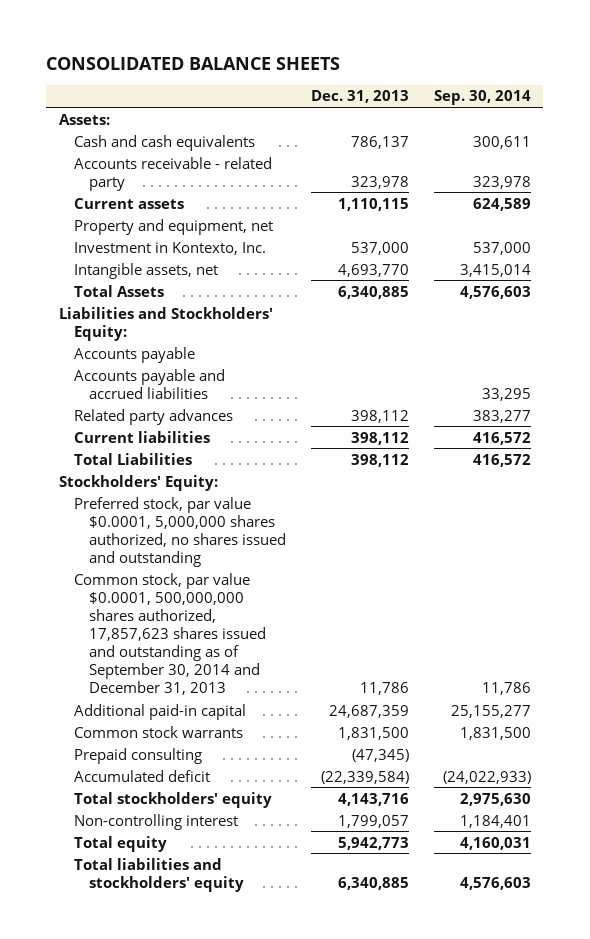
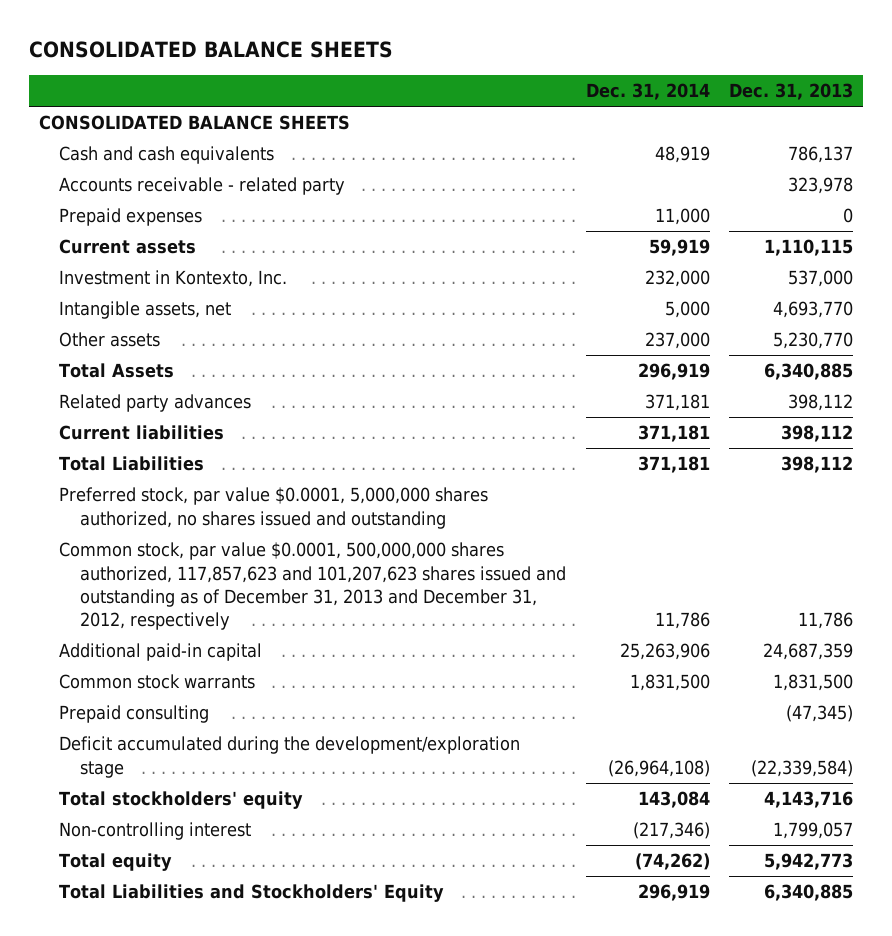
[433,90,531,106] Sep. 30, 2014 -> none
none -> [585,83,710,101] Dec. 31, 2014
[58,113,110,125] Assets: -> none
none -> [38,115,350,131] CONSOLIDATED BALANCE SHEETS
none -> [59,208,203,227] Prepaid expenses
[73,218,273,235] Property and equipment, net -> none
none -> [59,332,161,348] Other assets
[58,306,273,341] Liabilities and Stockholders' Equity: -> none
[73,346,195,363] Accounts payable -> none
[73,368,225,399] Accounts payable and accrued liabilities -> none
[58,474,218,491] Stockholders' Equity: -> none
[73,572,266,695] Common stock, par value $0.0001, 500,000,000 shares authorized, 17,857,623 shares issued and outstanding as of September 30, 2014 and December 31, 2013 -> [59,542,567,631] Common stock, par value $0.0001, 500,000,000 shares authorized, 117,857,623 and 101,207,623 shares issued and outstanding as of December 31, 2013 and December 31, 2012, respectively
[73,769,210,782] Accumulated deficit -> [59,736,521,778] Deficit accumulated during the development/exploration stage
[73,857,244,892] Total liabilities and stockholders' equity -> [59,884,445,903] Total Liabilities and Stockholders' Equity

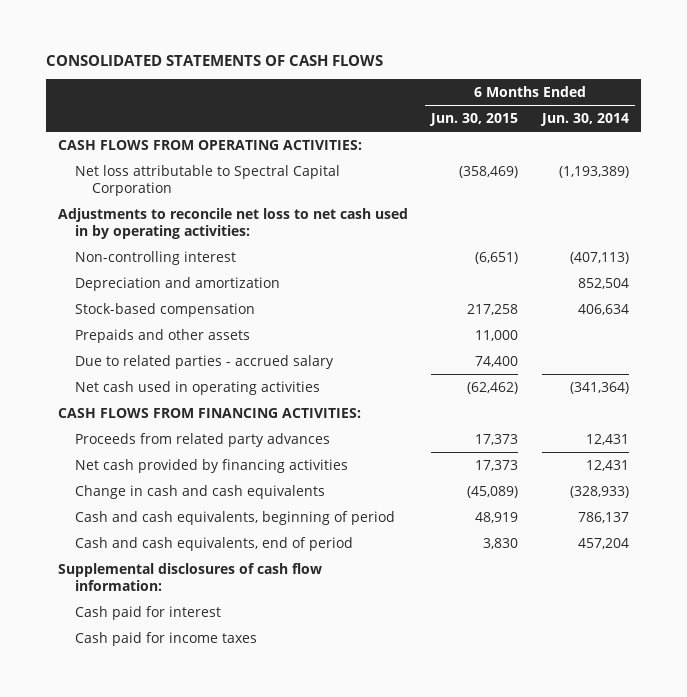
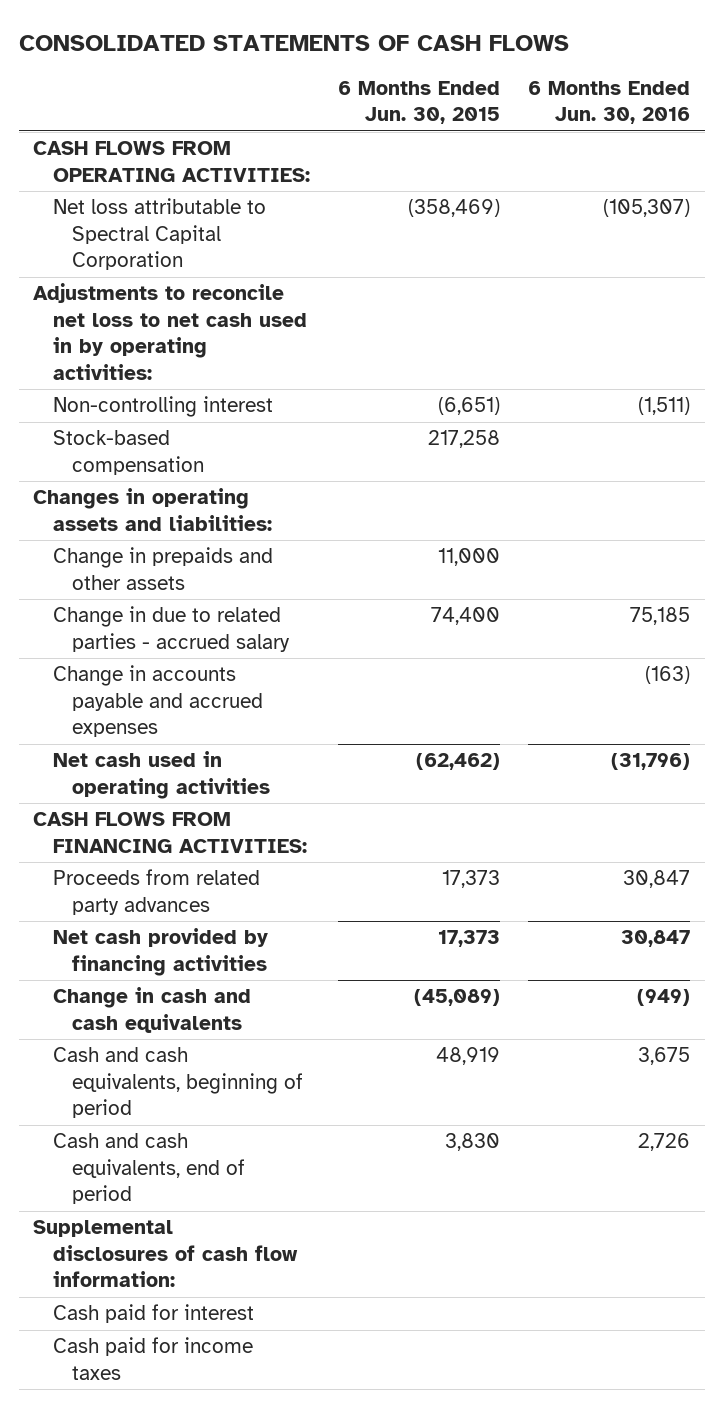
[540,113,630,127] Jun. 30, 2014 -> none
none -> [528,80,691,125] 6 Months Ended Jun. 30, 2016
[74,276,280,291] Depreciation and amortization -> none
none -> [33,488,272,531] Changes in operating assets and liabilities:
[74,328,250,343] Prepaids and other assets -> [52,547,273,590] Change in prepaids and other assets
[74,354,334,369] Due to related parties - accrued salary -> [52,606,291,652] Change in due to related parties - accrued salary
none -> [52,665,264,738] Change in accounts payable and accrued expenses

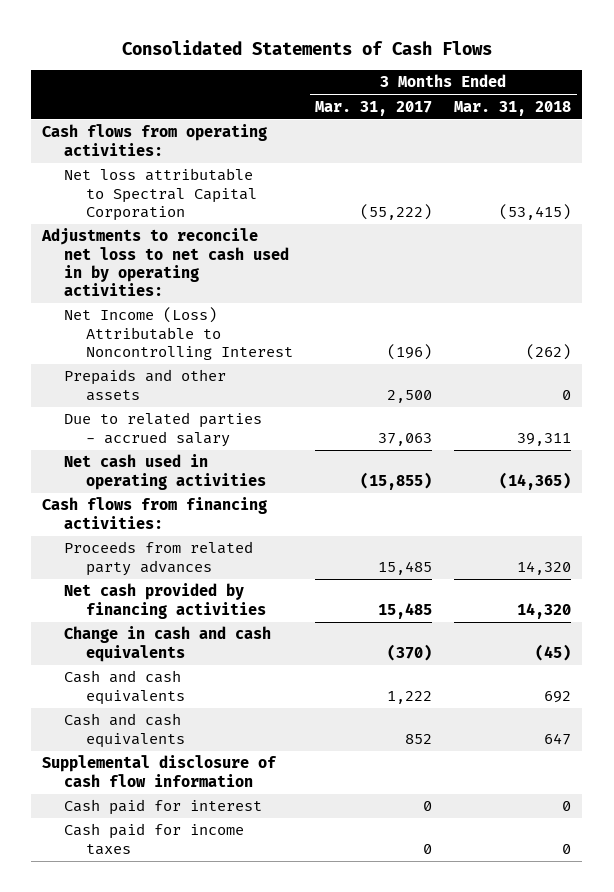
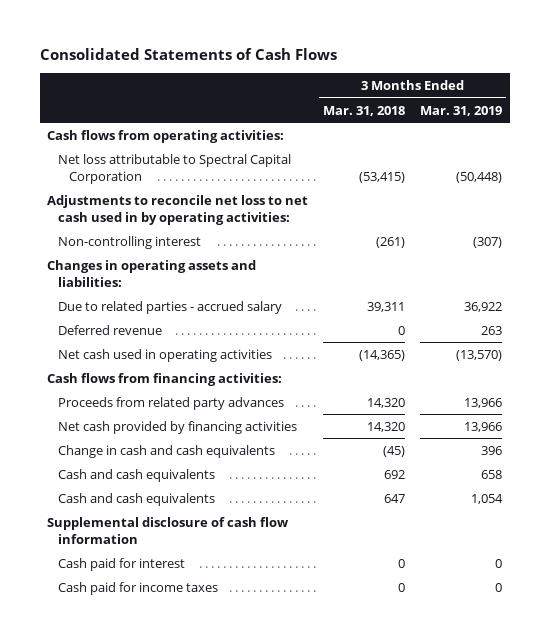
[315,100,433,116] Mar. 31, 2017 -> none
none -> [420,105,503,116] Mar. 31, 2019
[64,307,294,360] Net Income (Loss) Attributable to Noncontrolling Interest -> none
[64,369,227,401] Prepaids and other assets -> none
none -> [57,235,201,249] Non-controlling interest
none -> [47,259,257,287] Changes in operating assets and liabilities:
none -> [57,324,162,335] Deferred revenue

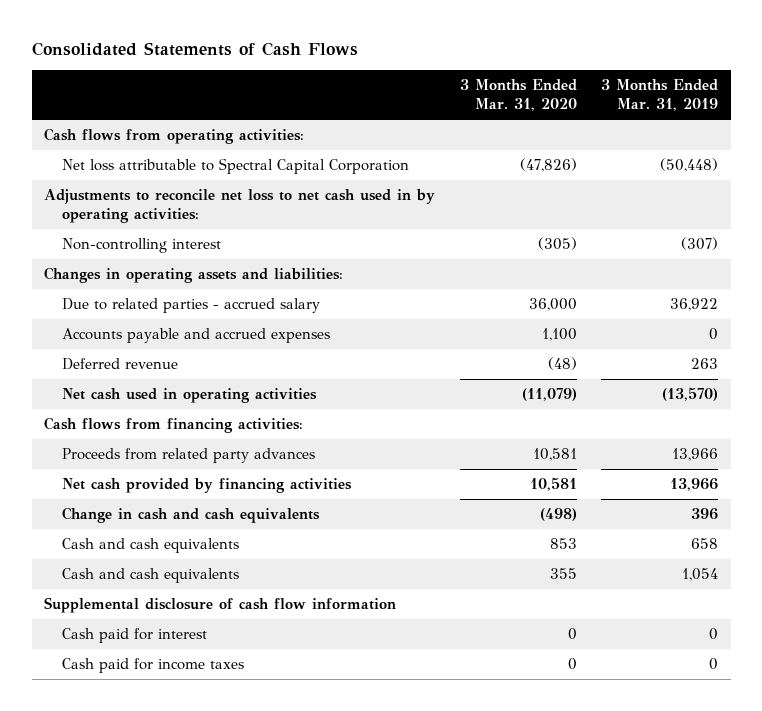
[323,105,406,116] Mar. 31, 2018 -> none
none -> [459,79,577,112] 3 Months Ended Mar. 31, 2020
none -> [61,328,330,344] Accounts payable and accrued expenses

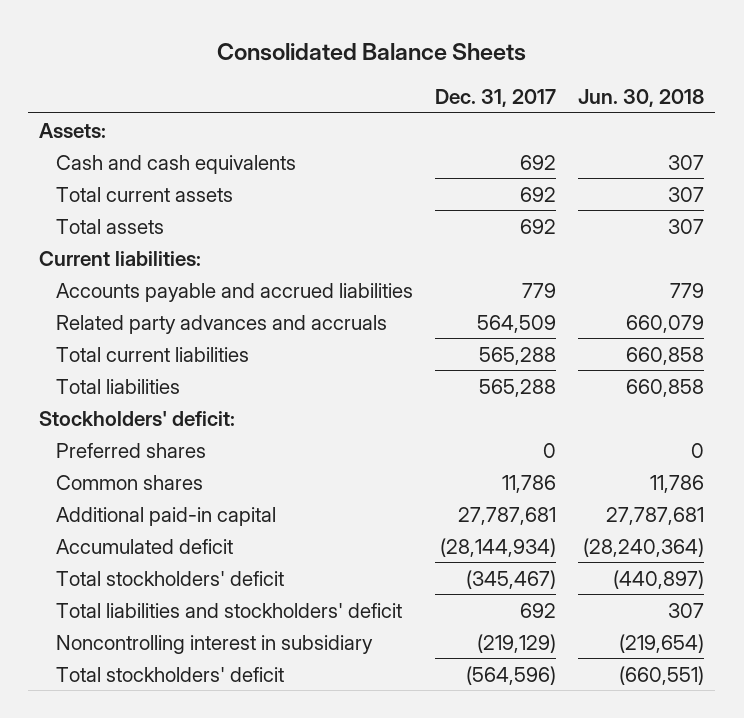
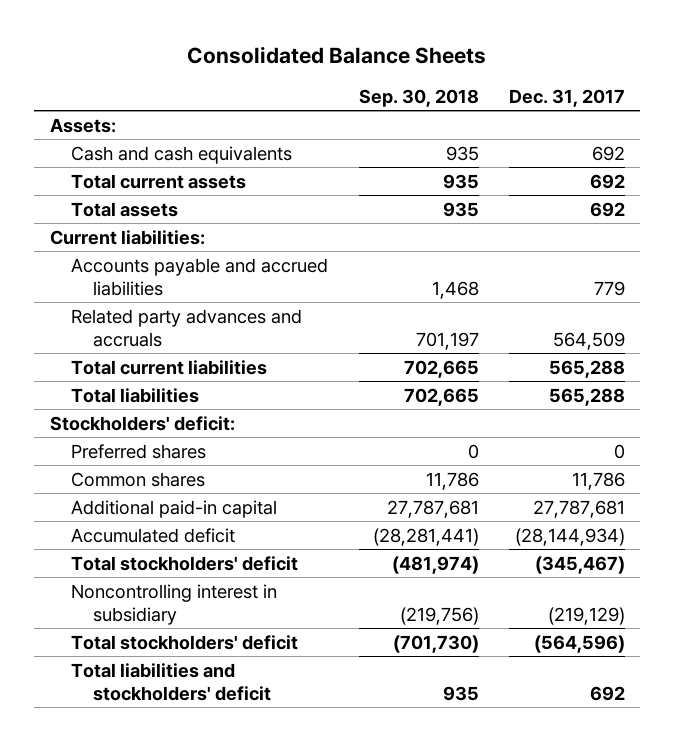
[578,88,705,107] Jun. 30, 2018 -> none
none -> [358,88,479,107] Sep. 30, 2018
[56,602,403,618] Total liabilities and stockholders' deficit -> [71,662,272,701] Total liabilities and stockholders' deficit

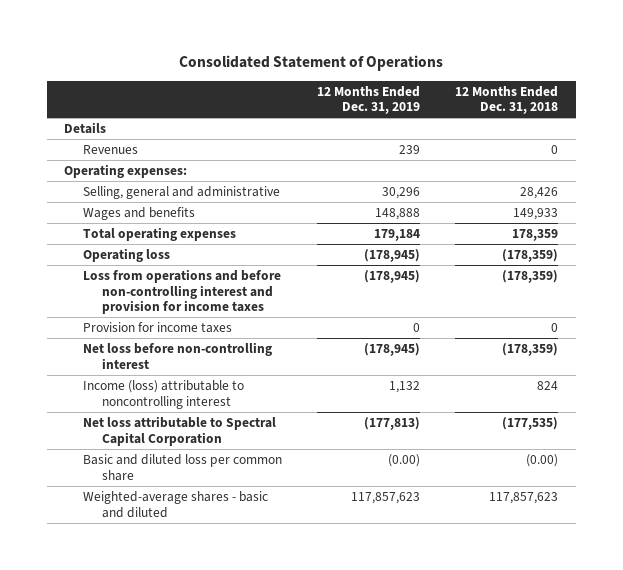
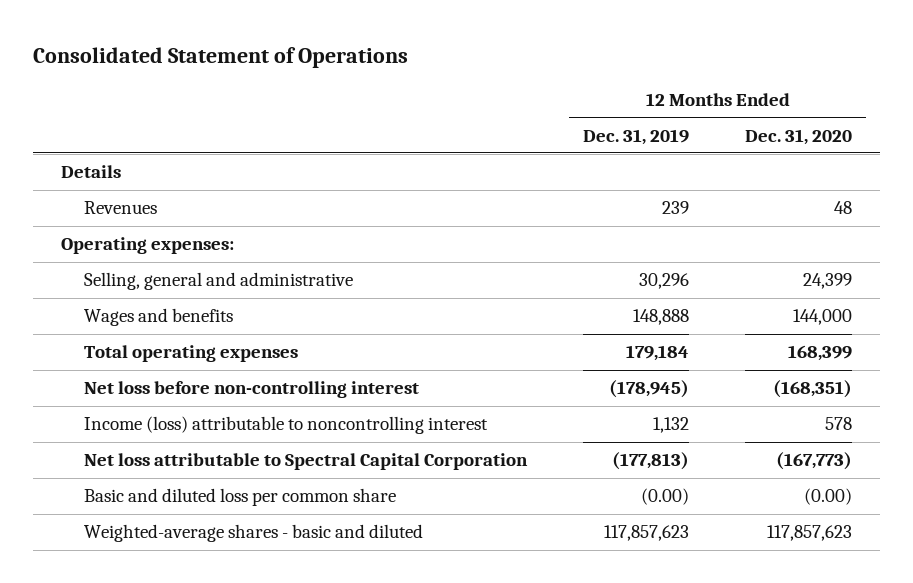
[455,85,559,115] 12 Months Ended Dec. 31, 2018 -> none
none -> [744,128,852,145] Dec. 31, 2020
[83,248,171,263] Operating loss -> none
[83,269,282,314] Loss from operations and before non-controlling interest and provision for income taxes -> none
[83,322,233,334] Provision for income taxes -> none

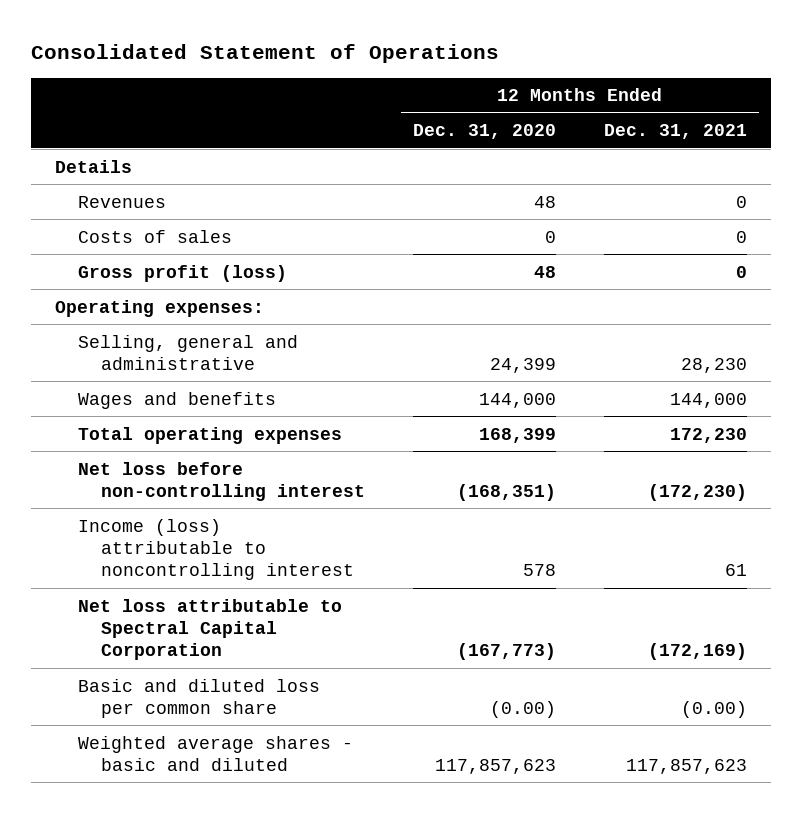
[583,128,690,145] Dec. 31, 2019 -> none
none -> [604,124,748,140] Dec. 31, 2021
none -> [78,229,233,243] Costs of sales
none -> [78,264,288,282] Gross profit (loss)
[84,524,424,543] Weighted-average shares - basic and diluted -> [78,735,354,771] Weighted average shares - basic and diluted

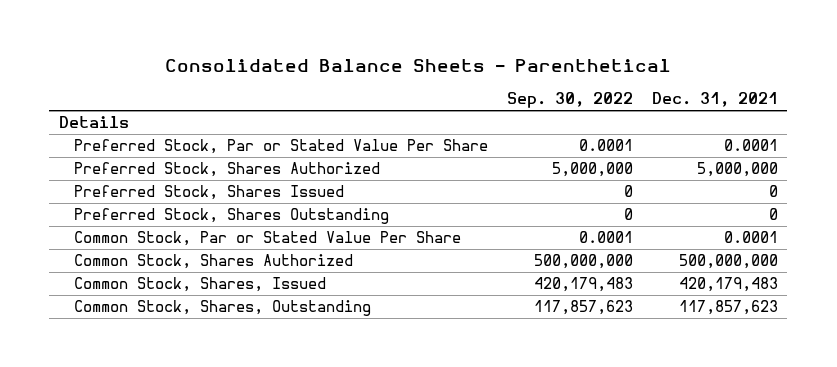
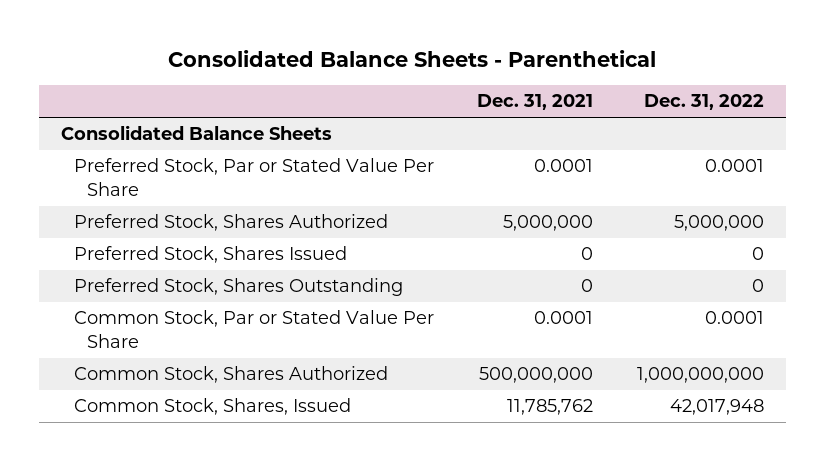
[507,92,634,109] Sep. 30, 2022 -> none
none -> [644,94,765,111] Dec. 31, 2022
[58,116,129,129] Details -> none
none -> [60,125,332,141] Consolidated Balance Sheets
[74,300,372,317] Common Stock, Shares, Outstanding -> none
[679,277,779,293] 420,179,483 -> [507,399,594,416] 11,785,762

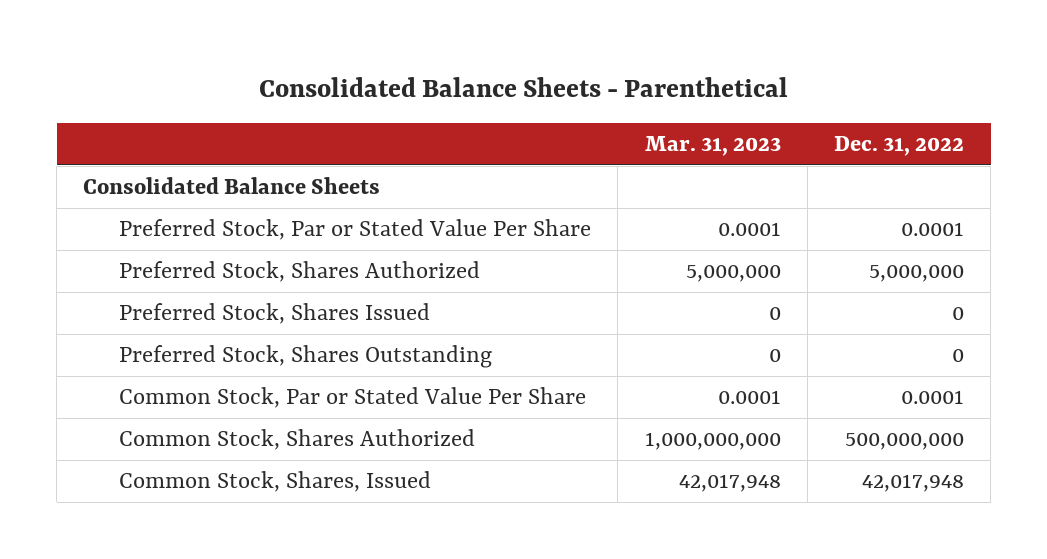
[477,94,594,111] Dec. 31, 2021 -> none
none -> [644,136,781,157] Mar. 31, 2023
[637,367,765,384] 1,000,000,000 -> [845,433,965,451] 500,000,000

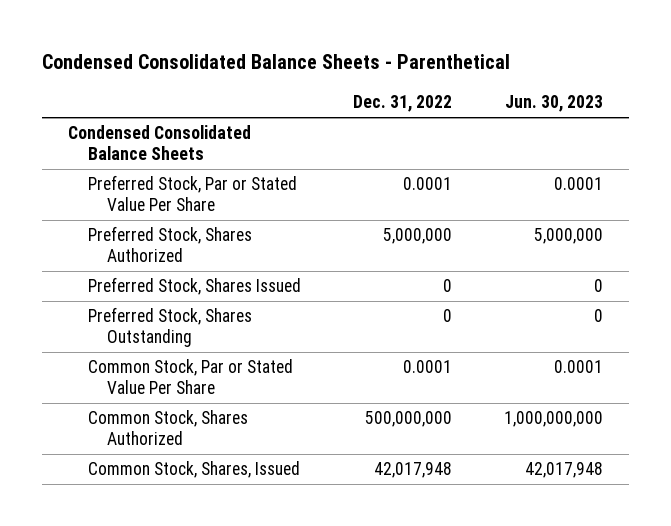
[258,76,788,97] Consolidated Balance Sheets - Parenthetical -> [42,54,511,70] Condensed Consolidated Balance Sheets - Parenthetical
[644,136,781,157] Mar. 31, 2023 -> none
none -> [504,95,603,113] Jun. 30, 2023
[83,177,381,195] Consolidated Balance Sheets -> [68,125,252,160] Condensed Consolidated Balance Sheets

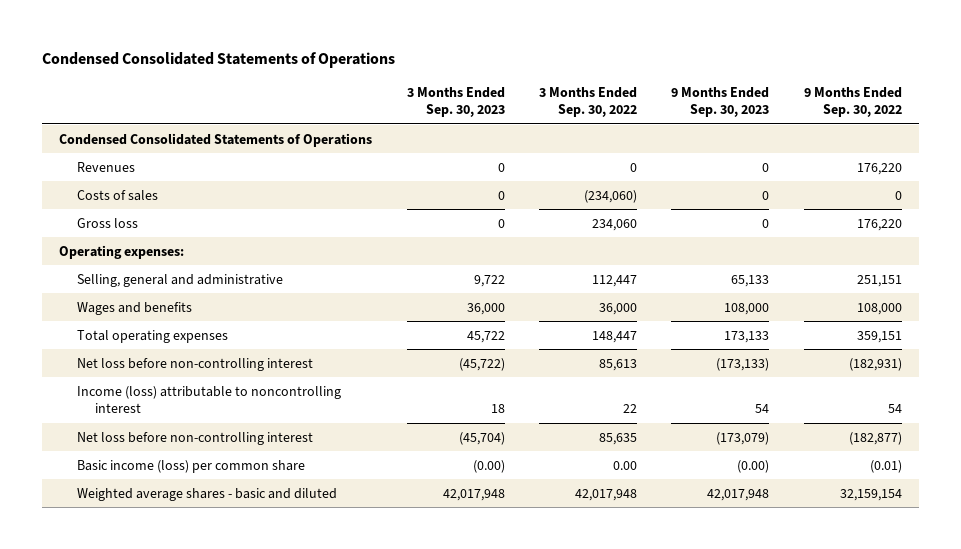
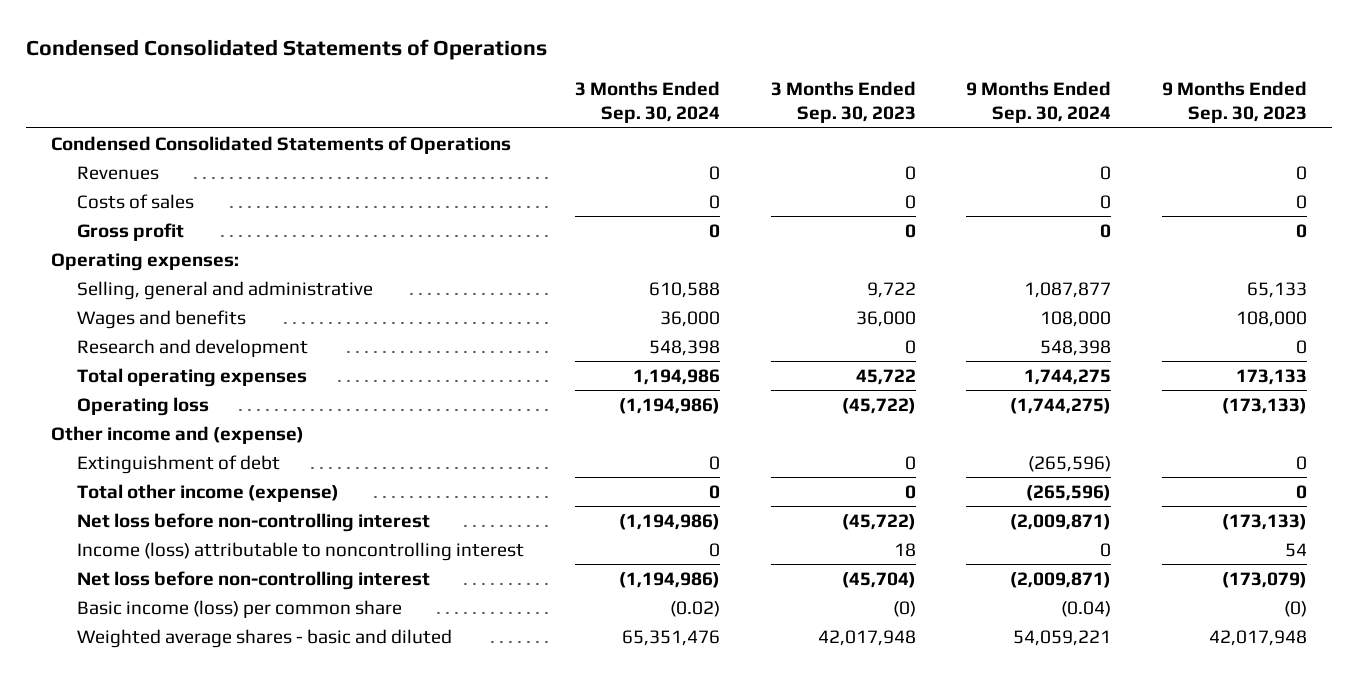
[538,86,637,118] 3 Months Ended Sep. 30, 2022 -> none
[803,86,902,118] 9 Months Ended Sep. 30, 2022 -> none
none -> [574,81,720,124] 3 Months Ended Sep. 30, 2024
none -> [966,81,1112,124] 9 Months Ended Sep. 30, 2024
[77,217,139,228] Gross loss -> [76,222,184,241] Gross profit
none -> [76,338,308,357] Research and development
none -> [76,396,209,416] Operating loss
none -> [51,425,305,444] Other income and (expense)
none -> [76,454,280,474] Extinguishment of debt
none -> [76,483,339,502] Total other income (expense)
[472,459,505,473] (0.00) -> [892,600,916,617] (0)
[737,459,770,473] (0.00) -> [1284,600,1308,617] (0)

